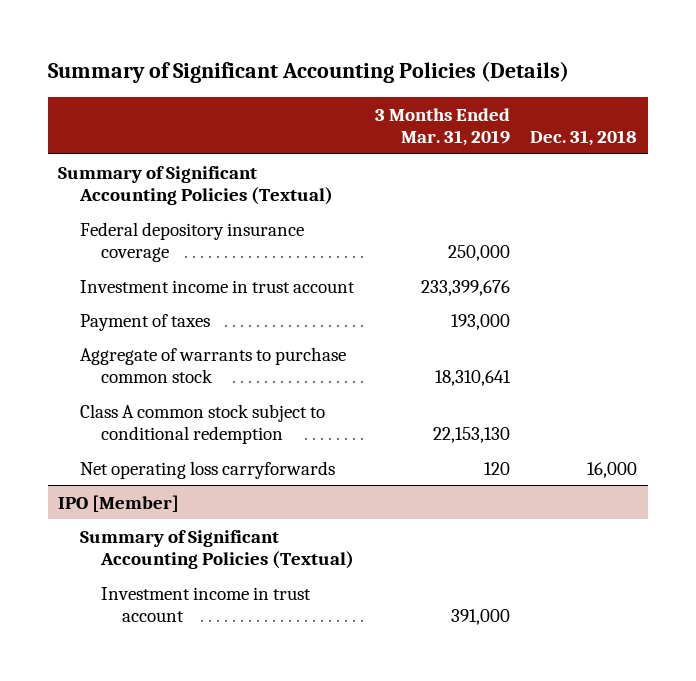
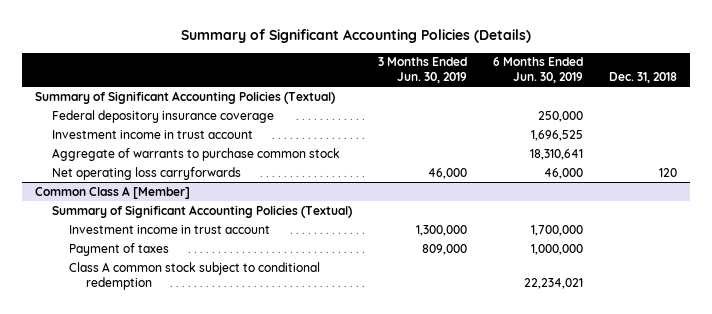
[374,107,510,147] 3 Months Ended Mar. 31, 2019 -> none
none -> [377,57,467,84] 3 Months Ended Jun. 30, 2019
none -> [492,57,583,84] 6 Months Ended Jun. 30, 2019
[79,313,210,331] Payment of taxes -> none
[79,403,325,444] Class A common stock subject to conditional redemption -> none
[58,494,180,512] IPO [Member] -> none
[79,529,354,569] Summary of Significant Accounting Policies (Textual) -> none
[100,586,311,622] Investment income in trust account -> none
[587,461,638,478] 16,000 -> [658,167,677,177] 120
none -> [34,185,190,199] Common Class A [Member]
none -> [51,204,352,218] Summary of Significant Accounting Policies (Textual)
none -> [68,224,270,234] Investment income in trust account
none -> [68,242,169,256] Payment of taxes
none -> [68,261,320,290] Class A common stock subject to conditional redemption

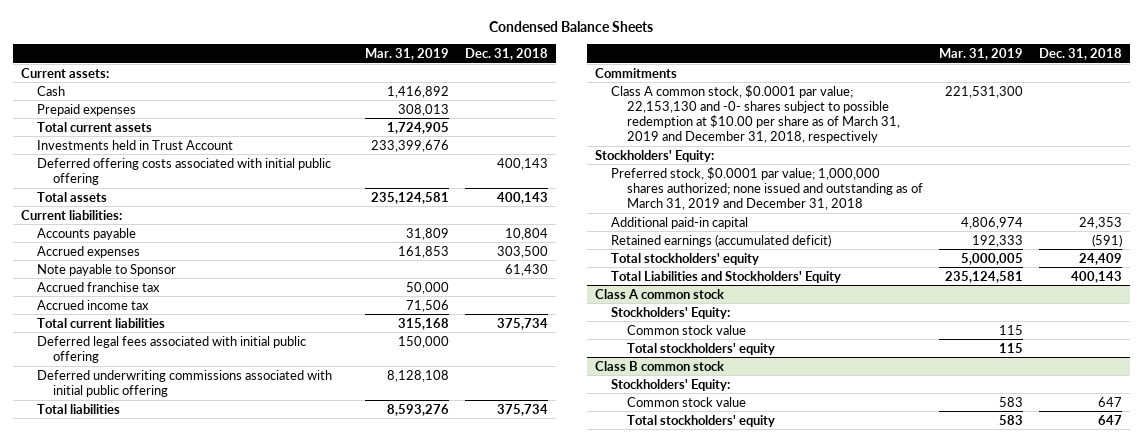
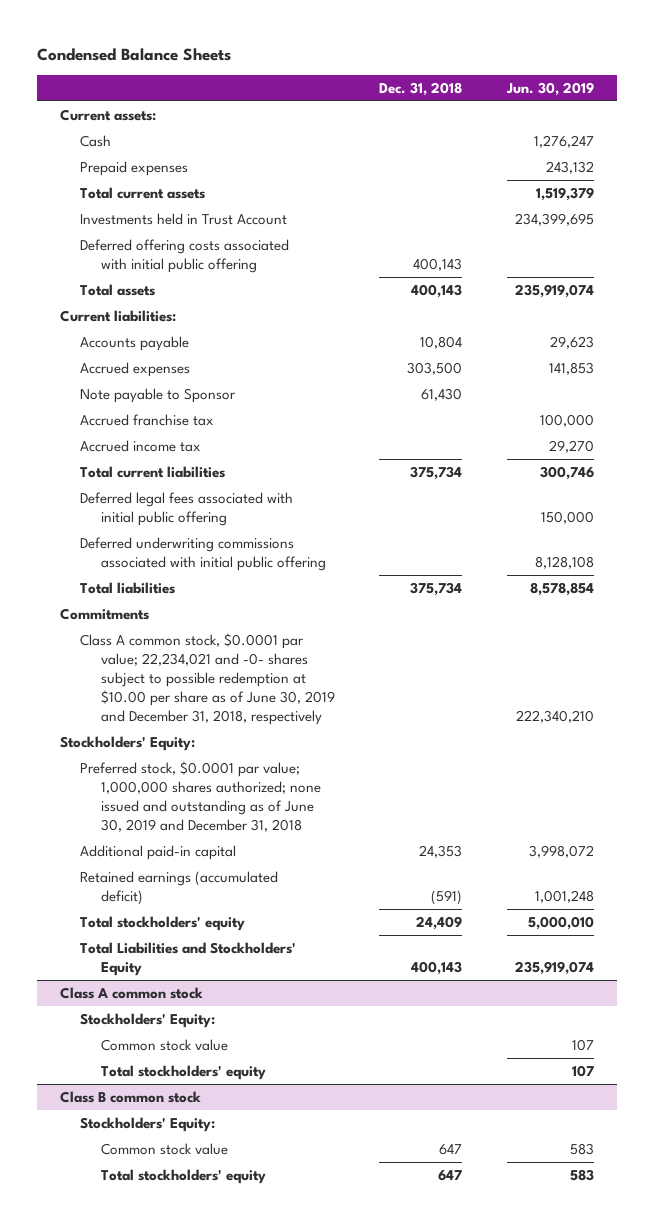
[365,47,450,60] Mar. 31, 2019 -> none
none -> [506,82,595,97] Jun. 30, 2019
[611,84,901,144] Class A common stock, $0.0001 par value; 22,153,130 and -0- shares subject to possible redemption at $10.00 per share as of March 31, 2019 and December 31, 2018, respectively -> [80,632,335,726] Class A common stock, $0.0001 par value; 22,234,021 and -0- shares subject to possible redemption at $10.00 per share as of June 30, 2019 and December 31, 2018, respectively
[611,166,924,211] Preferred stock, $0.0001 par value; 1,000,000 shares authorized; none issued and outstanding as of March 31, 2019 and December 31, 2018 -> [80,760,321,833] Preferred stock, $0.0001 par value; 1,000,000 shares authorized; none issued and outstanding as of June 30, 2019 and December 31, 2018

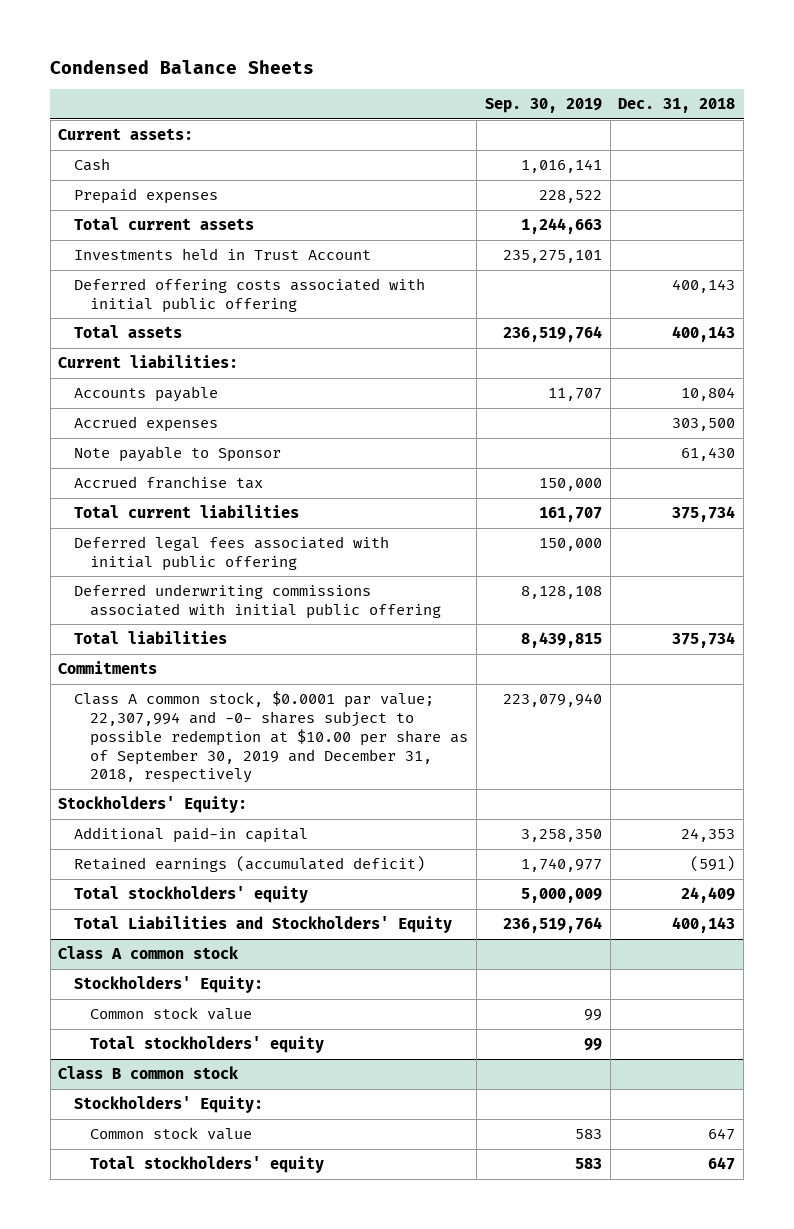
[506,82,595,97] Jun. 30, 2019 -> none
none -> [484,98,602,114] Sep. 30, 2019
[80,439,202,452] Accrued income tax -> none
[80,632,335,726] Class A common stock, $0.0001 par value; 22,234,021 and -0- shares subject to possible redemption at $10.00 per share as of June 30, 2019 and December 31, 2018, respectively -> [74,691,469,784] Class A common stock, $0.0001 par value; 22,307,994 and -0- shares subject to possible redemption at $10.00 per share as of September 30, 2019 and December 31, 2018, respectively
[80,760,321,833] Preferred stock, $0.0001 par value; 1,000,000 shares authorized; none issued and outstanding as of June 30, 2019 and December 31, 2018 -> none

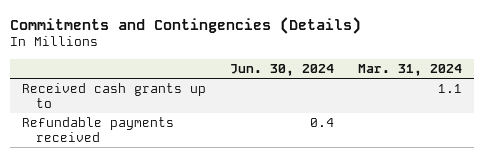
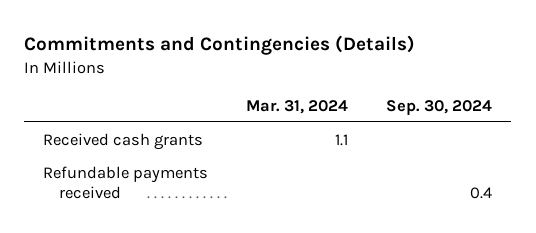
[230,63,335,76] Jun. 30, 2024 -> none
none -> [386,99,493,115] Sep. 30, 2024
[22,83,207,108] Received cash grants up to -> [43,132,204,150] Received cash grants

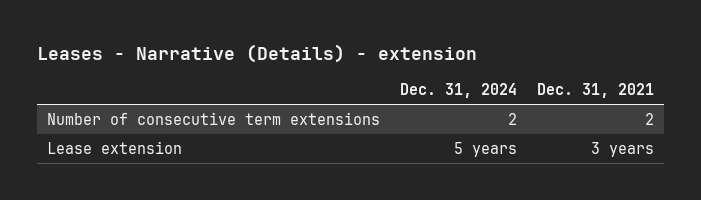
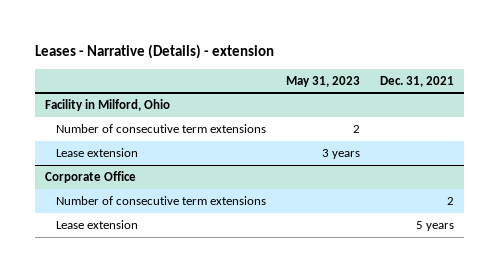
[399,83,517,99] Dec. 31, 2024 -> none
none -> [286,75,361,87] May 31, 2023
none -> [45,99,171,112] Facility in Milford, Ohio
none -> [56,124,267,134] Number of consecutive term extensions
none -> [56,148,139,158] Lease extension
none -> [45,171,137,184] Corporate Office
[591,141,655,157] 3 years -> [415,221,454,232] 5 years

